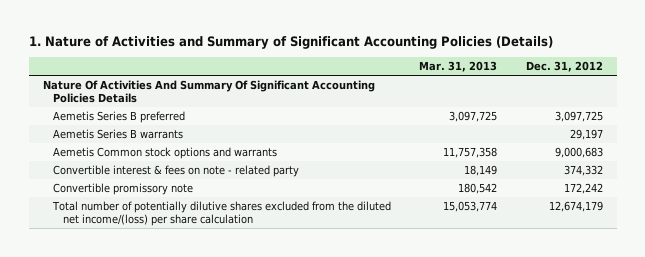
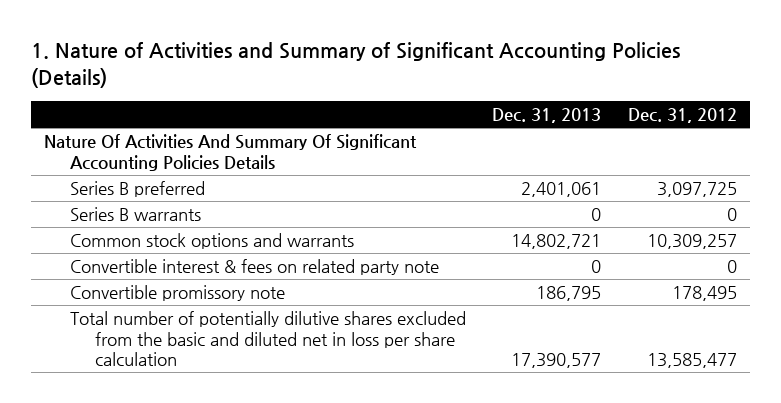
[419,61,498,73] Mar. 31, 2013 -> none
none -> [492,107,602,123] Dec. 31, 2013
[52,111,185,124] Aemetis Series B preferred -> [69,181,205,198] Series B preferred
[52,129,183,140] Aemetis Series B warrants -> [69,207,201,222] Series B warrants
[569,129,603,141] 29,197 -> [726,208,737,222] 0
[52,147,277,160] Aemetis Common stock options and warrants -> [69,233,354,250] Common stock options and warrants
[554,147,603,159] 9,000,683 -> [646,234,737,250] 10,309,257
[52,165,299,178] Convertible interest & fees on note - related party -> [69,259,439,276] Convertible interest & fees on related party note
[563,165,603,177] 374,332 -> [726,260,737,274] 0
[563,183,603,195] 172,242 -> [671,286,737,302] 178,495
[51,201,391,227] Total number of potentially dilutive shares excluded from the diluted net income/(loss) per share calculation -> [69,311,466,367] Total number of potentially dilutive shares excluded from the basic and diluted net in loss per share calculation
[548,201,603,213] 12,674,179 -> [646,353,737,369] 13,585,477

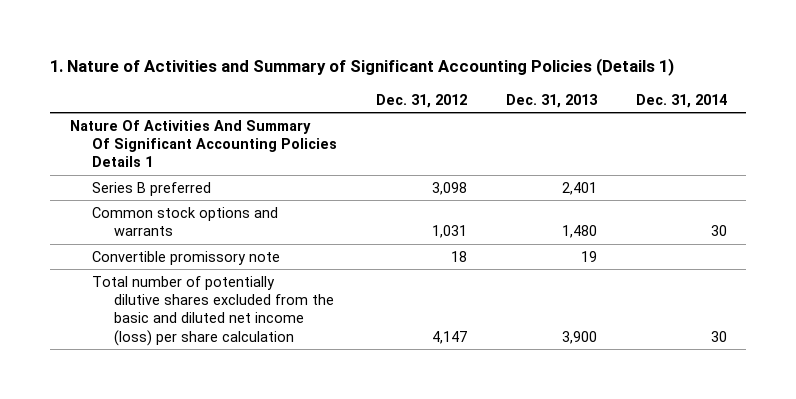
[30,42,680,88] 1. Nature of Activities and Summary of Significant Accounting Policies (Details) -> [50,58,675,77] 1. Nature of Activities and Summary of Significant Accounting Policies (Details 1)
none -> [635,93,727,108] Dec. 31, 2014
[69,207,201,222] Series B warrants -> none
[69,259,439,276] Convertible interest & fees on related party note -> none
[44,134,418,171] Nature Of Activities And Summary Of Significant Accounting Policies Details -> [69,119,337,168] Nature Of Activities And Summary Of Significant Accounting Policies Details 1
[521,182,602,198] 2,401,061 -> [561,181,597,195] 2,401
[656,182,737,198] 3,097,725 -> [431,181,467,195] 3,098
[511,234,602,250] 14,802,721 -> [561,225,597,239] 1,480
[646,234,737,250] 10,309,257 -> [431,225,467,239] 1,031
[536,286,602,302] 186,795 -> [580,250,597,262] 19
[671,286,737,302] 178,495 -> [450,250,467,262] 18
[69,311,466,367] Total number of potentially dilutive shares excluded from the basic and diluted net in loss per share calculation -> [91,275,335,346] Total number of potentially dilutive shares excluded from the basic and diluted net income (loss) per share calculation
[511,353,602,369] 17,390,577 -> [561,330,597,344] 3,900
[646,353,737,369] 13,585,477 -> [431,330,467,344] 4,147

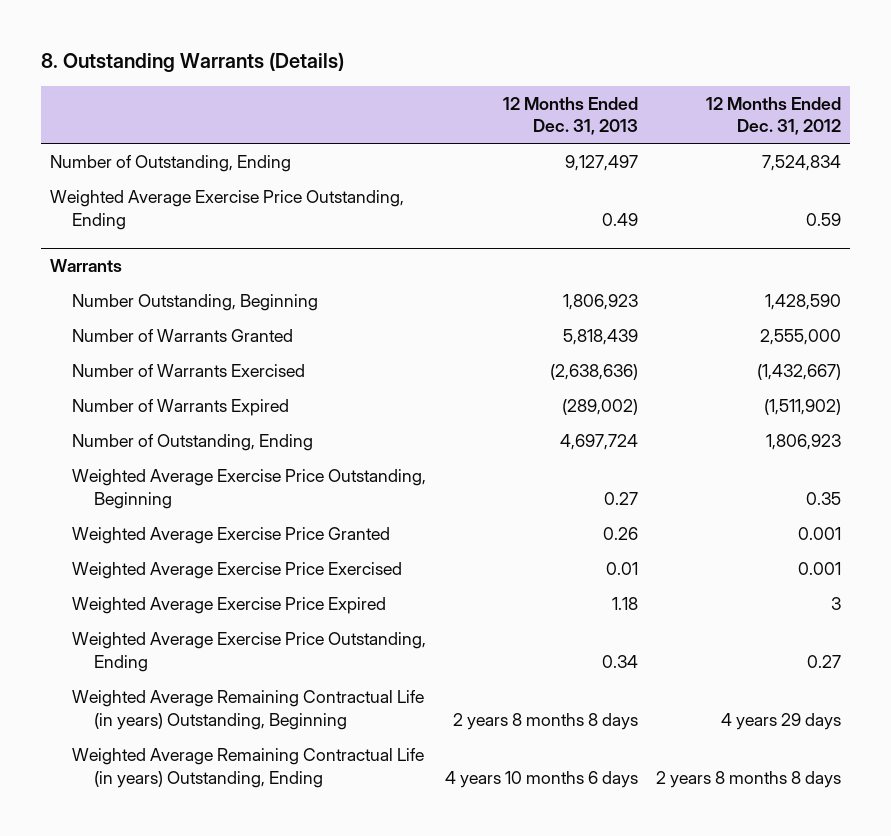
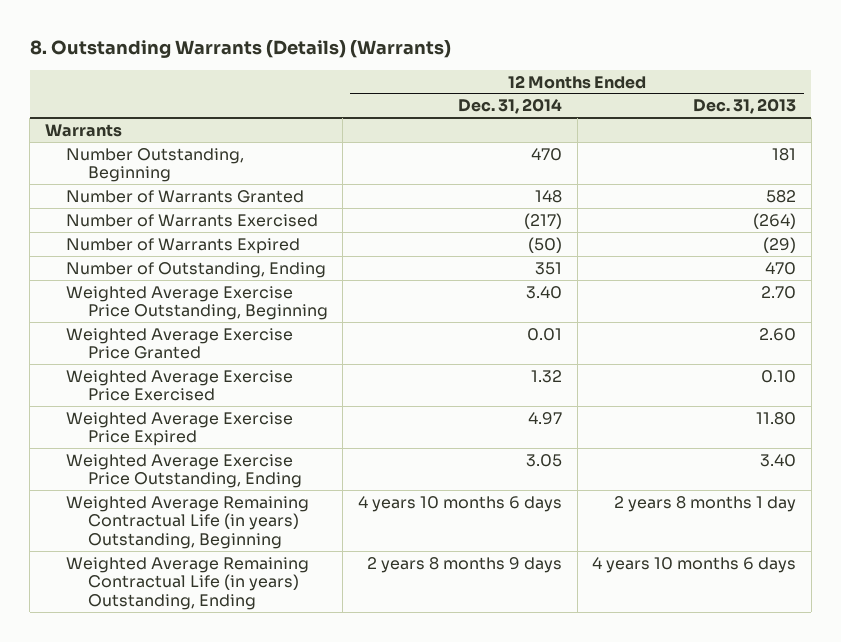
[41,52,345,73] 8. Outstanding Warrants (Details) -> [29,40,451,59] 8. Outstanding Warrants (Details) (Warrants)
[705,96,841,136] 12 Months Ended Dec. 31, 2012 -> none
none -> [457,98,562,115] Dec. 31, 2014
[50,154,292,172] Number of Outstanding, Ending -> none
[50,189,405,230] Weighted Average Exercise Price Outstanding, Ending -> none
[562,293,638,310] 1,806,923 -> [772,147,797,161] 181
[562,328,638,345] 5,818,439 -> [766,189,797,203] 582
[549,363,638,380] (2,638,636) -> [753,212,797,229] (264)
[561,398,638,415] (289,002) -> [763,236,797,253] (29)
[559,433,638,450] 4,697,724 -> [765,261,797,275] 470
[603,491,638,505] 0.27 -> [761,285,797,299] 2.70
[602,526,638,540] 0.26 -> [759,327,797,341] 2.60
[605,561,638,575] 0.01 -> [761,369,797,383] 0.10
[611,596,638,610] 1.18 -> [756,411,797,425] 11.80
[601,654,638,668] 0.34 -> [760,453,797,467] 3.40
[452,712,638,730] 2 years 8 months 8 days -> [614,495,797,512] 2 years 8 months 1 day

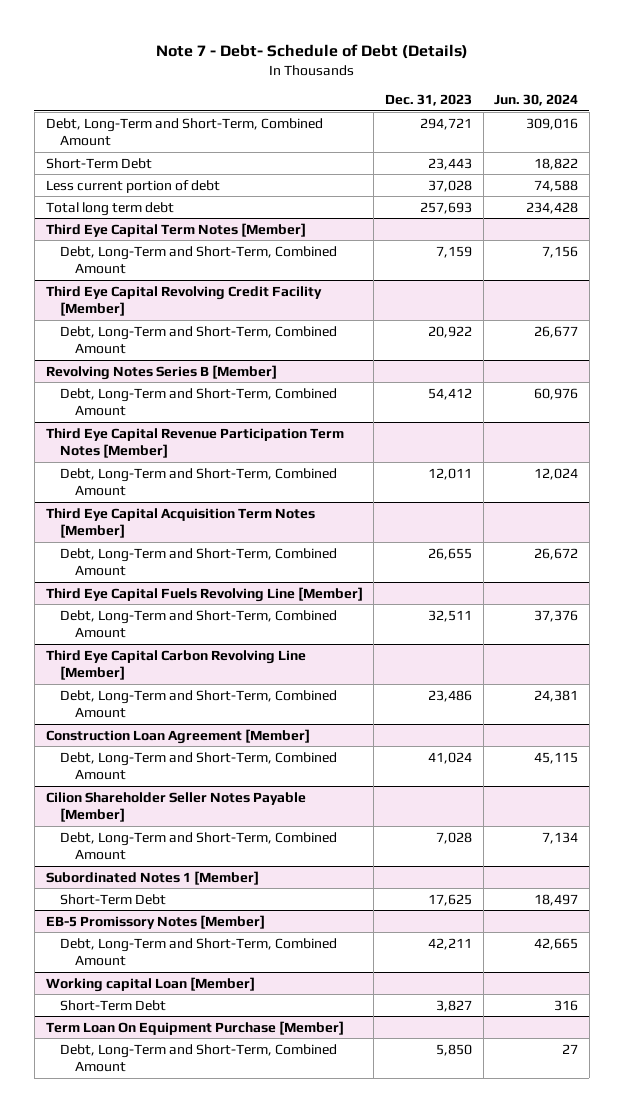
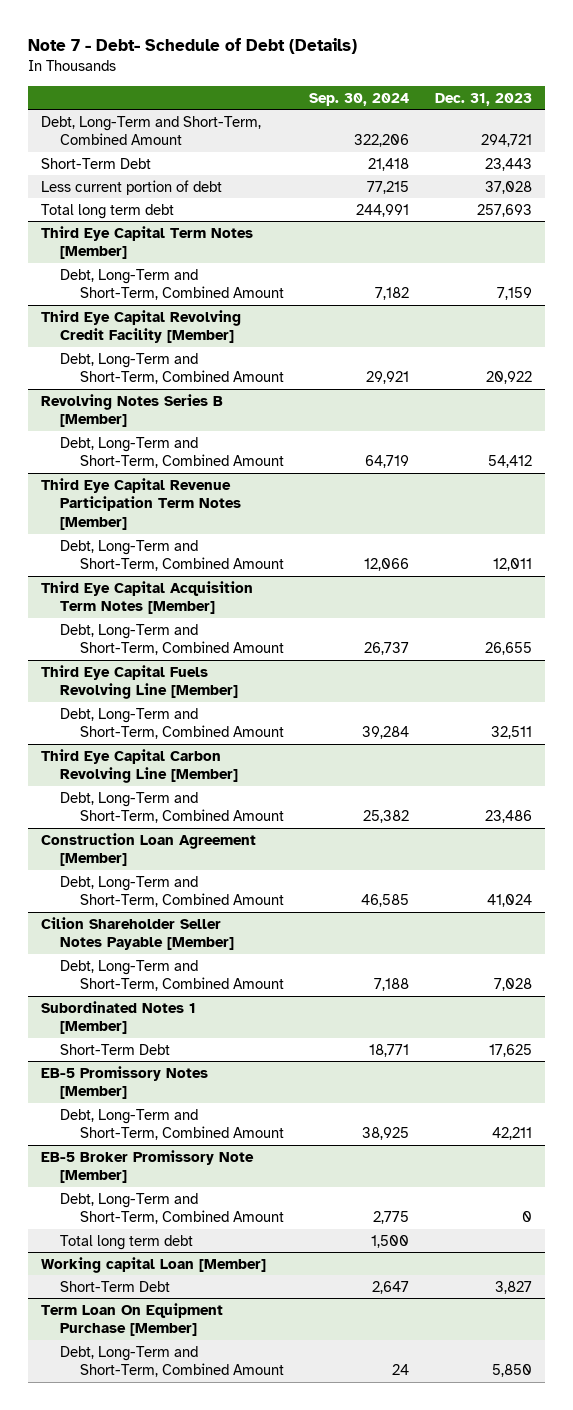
[494,94,579,107] Jun. 30, 2024 -> none
none -> [309,92,410,106] Sep. 30, 2024
none -> [41,1149,255,1184] EB-5 Broker Promissory Note [Member]
none -> [60,1192,284,1225] Debt, Long-Term and Short-Term, Combined Amount
none -> [60,1234,194,1250] Total long term debt

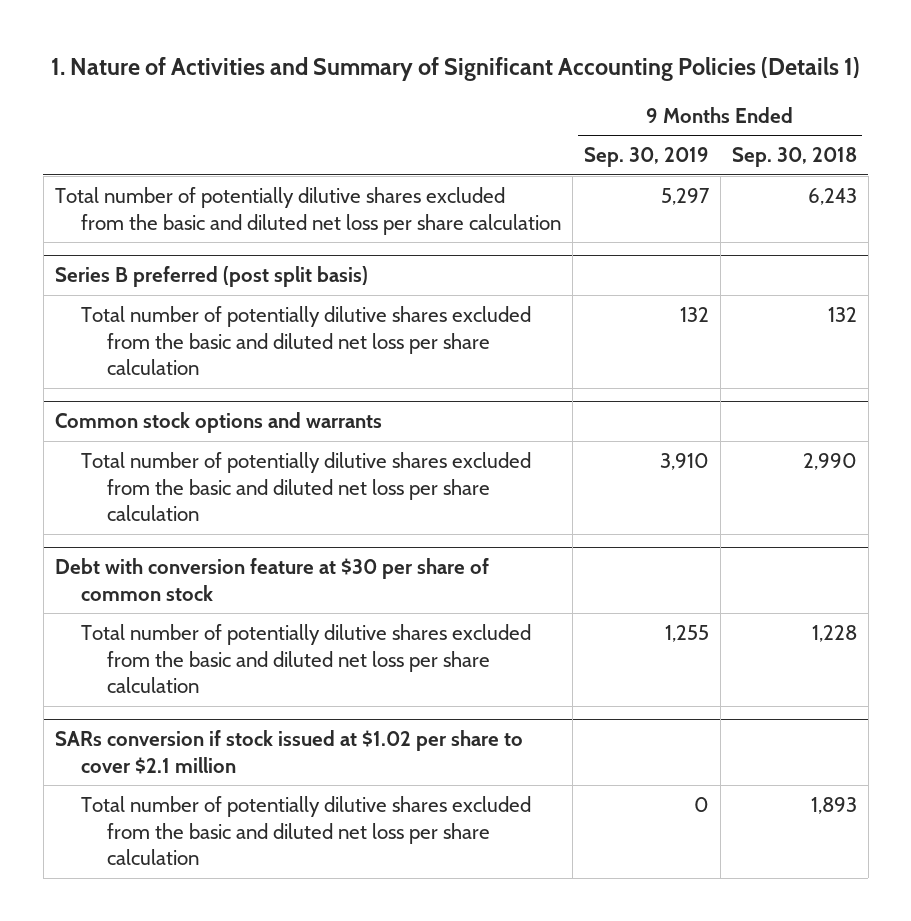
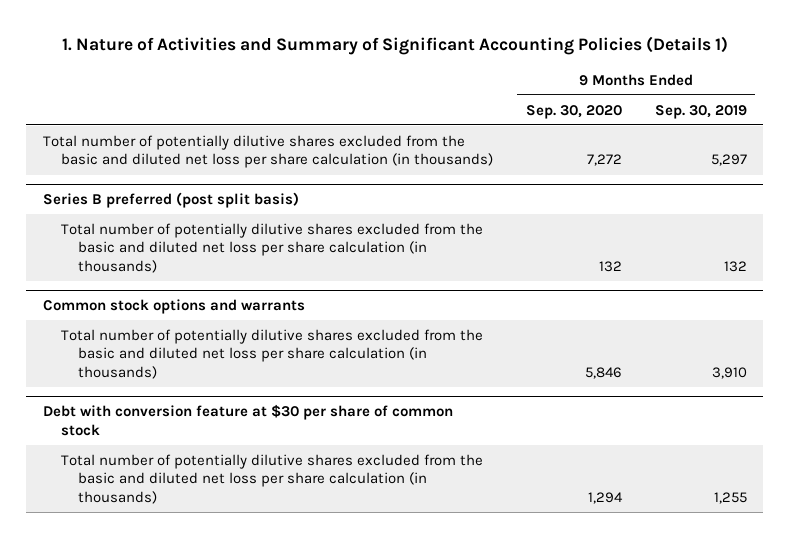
[731,147,857,168] Sep. 30, 2018 -> none
none -> [525,104,622,119] Sep. 30, 2020
[54,186,561,235] Total number of potentially dilutive shares excluded from the basic and diluted net loss per share calculation -> [42,134,493,169] Total number of potentially dilutive shares excluded from the basic and diluted net loss per share calculation (in thousands)
[80,305,531,376] Total number of potentially dilutive shares excluded from the basic and diluted net loss per share calculation -> [60,222,483,273] Total number of potentially dilutive shares excluded from the basic and diluted net loss per share calculation (in thousands)
[80,451,531,522] Total number of potentially dilutive shares excluded from the basic and diluted net loss per share calculation -> [60,328,483,379] Total number of potentially dilutive shares excluded from the basic and diluted net loss per share calculation (in thousands)
[54,730,523,774] SARs conversion if stock issued at $1.02 per share to cover $2.1 million -> none
[80,795,531,866] Total number of potentially dilutive shares excluded from the basic and diluted net loss per share calculation -> none
[80,623,531,694] Total number of potentially dilutive shares excluded from the basic and diluted net loss per share calculation -> [60,453,483,504] Total number of potentially dilutive shares excluded from the basic and diluted net loss per share calculation (in thousands)

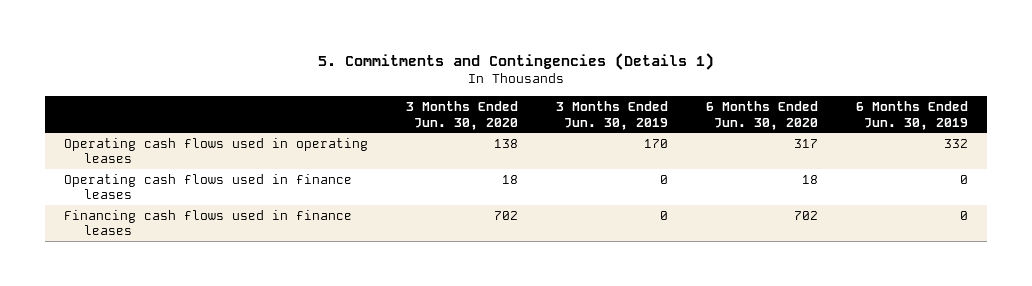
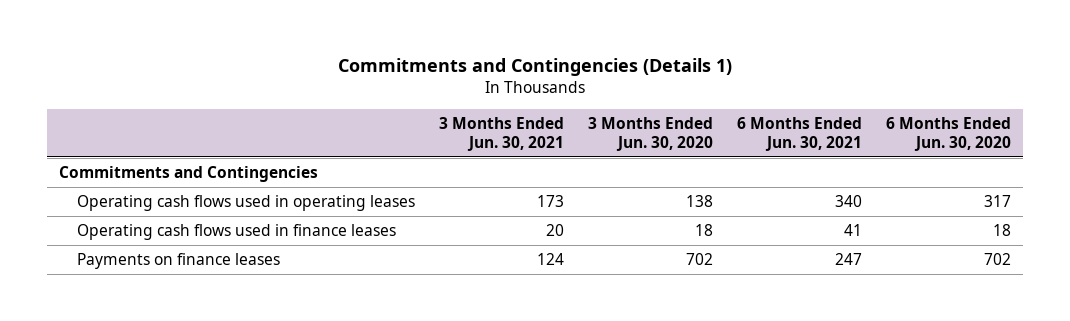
[318,52,715,70] 5. Commitments and Contingencies (Details 1) -> [337,57,732,76] Commitments and Contingencies (Details 1)
[556,101,669,130] 3 Months Ended Jun. 30, 2019 -> none
[855,101,968,130] 6 Months Ended Jun. 30, 2019 -> none
none -> [439,116,565,151] 3 Months Ended Jun. 30, 2021
none -> [736,116,862,151] 6 Months Ended Jun. 30, 2021
none -> [59,166,319,183] Commitments and Contingencies
[64,209,353,236] Financing cash flows used in finance leases -> [77,253,281,270] Payments on finance leases

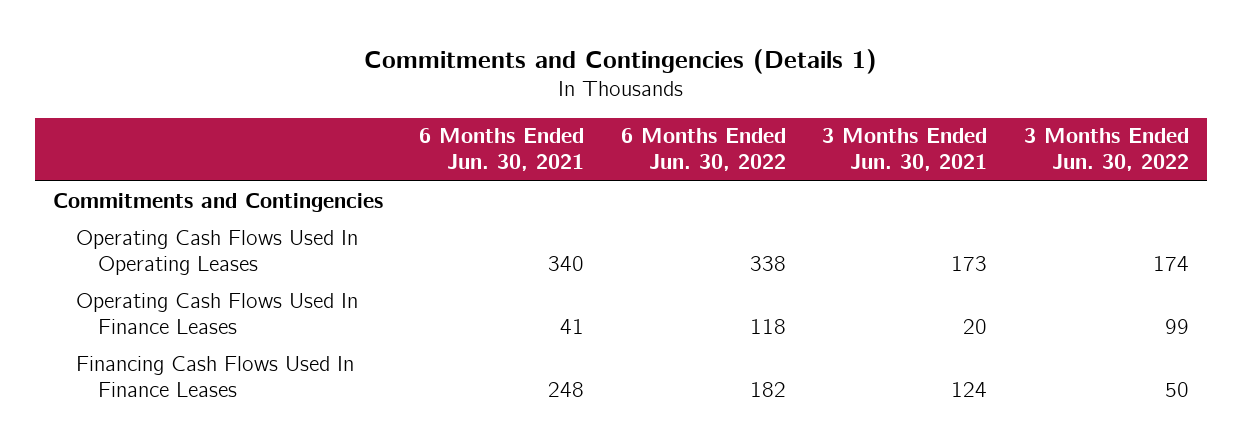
[587,116,713,151] 3 Months Ended Jun. 30, 2020 -> none
[885,116,1011,151] 6 Months Ended Jun. 30, 2020 -> none
none -> [620,128,786,172] 6 Months Ended Jun. 30, 2022
none -> [1023,128,1189,172] 3 Months Ended Jun. 30, 2022
[77,253,281,270] Payments on finance leases -> none
[77,195,416,212] Operating cash flows used in operating leases -> [75,229,358,275] Operating Cash Flows Used In Operating Leases
[77,224,397,241] Operating cash flows used in finance leases -> [75,292,358,334] Operating Cash Flows Used In Finance Leases
none -> [75,355,354,397] Financing Cash Flows Used In Finance Leases

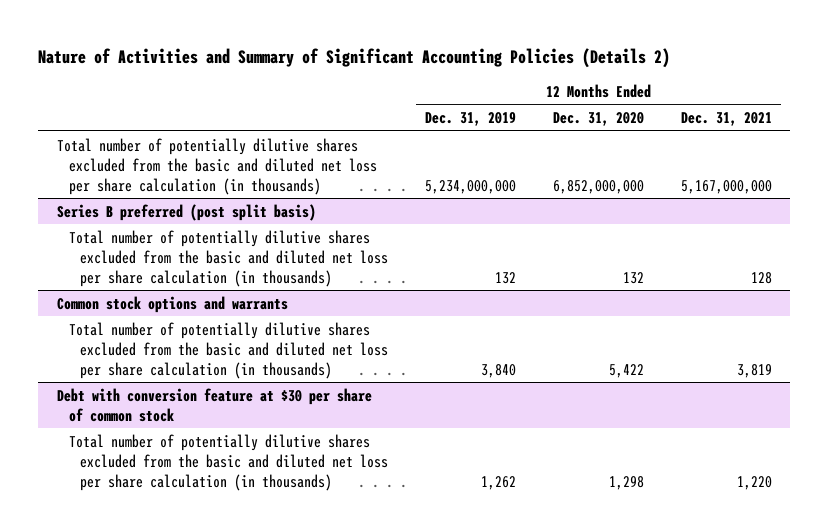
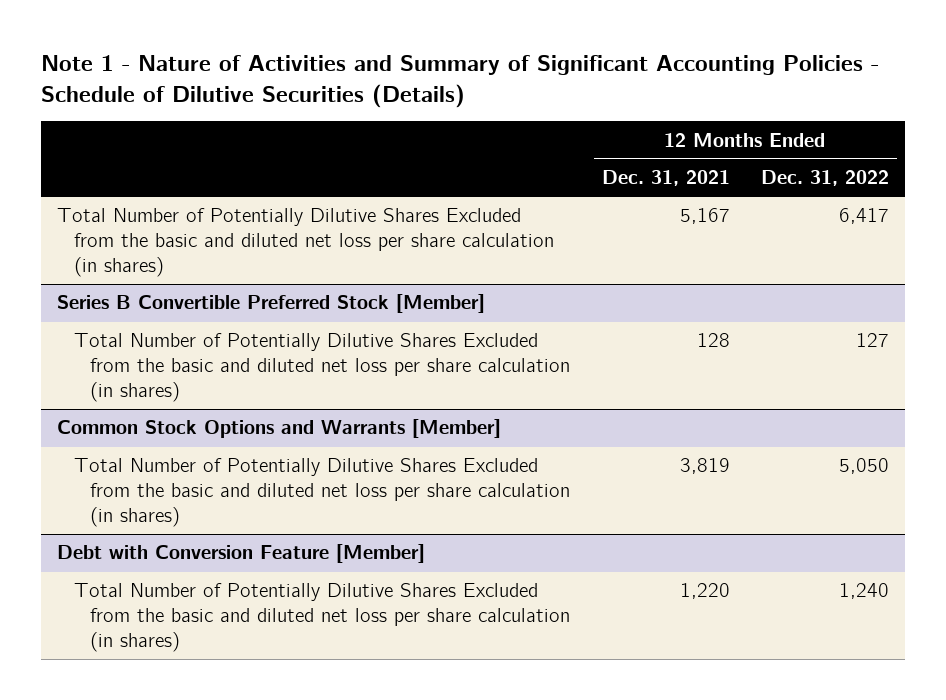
[38,47,671,68] Nature of Activities and Summary of Significant Accounting Policies (Details 2) -> [41,55,880,108] Note 1 - Nature of Activities and Summary of Significant Accounting Policies - Schedule of Dilutive Securities (Details)
[425,112,517,127] Dec. 31, 2019 -> none
[553,112,645,127] Dec. 31, 2020 -> none
none -> [760,170,889,187] Dec. 31, 2022
[56,203,316,221] Series B preferred (post split basis) -> none
[56,137,377,195] Total number of potentially dilutive shares excluded from the basic and diluted net loss per share calculation (in thousands) -> [56,208,554,277] Total Number of Potentially Dilutive Shares Excluded from the basic and diluted net loss per share calculation (in shares)
[681,179,773,194] 5,167,000,000 -> [679,208,730,225] 5,167
none -> [56,294,485,314] Series B Convertible Preferred Stock [Member]
[68,229,389,287] Total number of potentially dilutive shares excluded from the basic and diluted net loss per share calculation (in thousands) -> [73,333,571,402] Total Number of Potentially Dilutive Shares Excluded from the basic and diluted net loss per share calculation (in shares)
[56,295,288,313] Common stock options and warrants -> [56,419,501,439] Common Stock Options and Warrants [Member]
[68,321,389,379] Total number of potentially dilutive shares excluded from the basic and diluted net loss per share calculation (in thousands) -> [73,458,571,527] Total Number of Potentially Dilutive Shares Excluded from the basic and diluted net loss per share calculation (in shares)
[56,387,372,422] Debt with conversion feature at $30 per share of common stock -> [56,544,425,564] Debt with Conversion Feature [Member]
[68,433,389,491] Total number of potentially dilutive shares excluded from the basic and diluted net loss per share calculation (in thousands) -> [73,583,571,652] Total Number of Potentially Dilutive Shares Excluded from the basic and diluted net loss per share calculation (in shares)

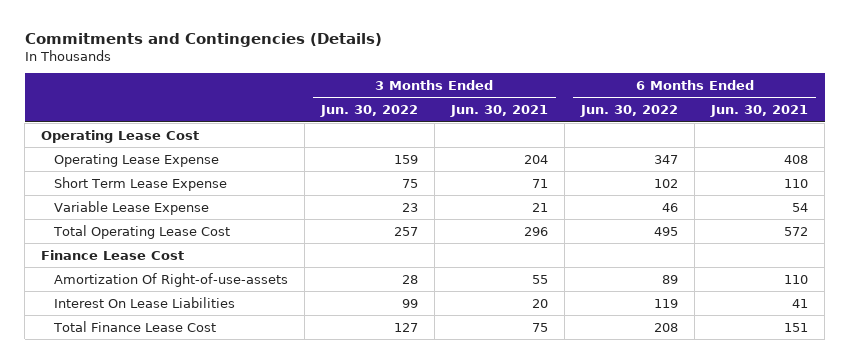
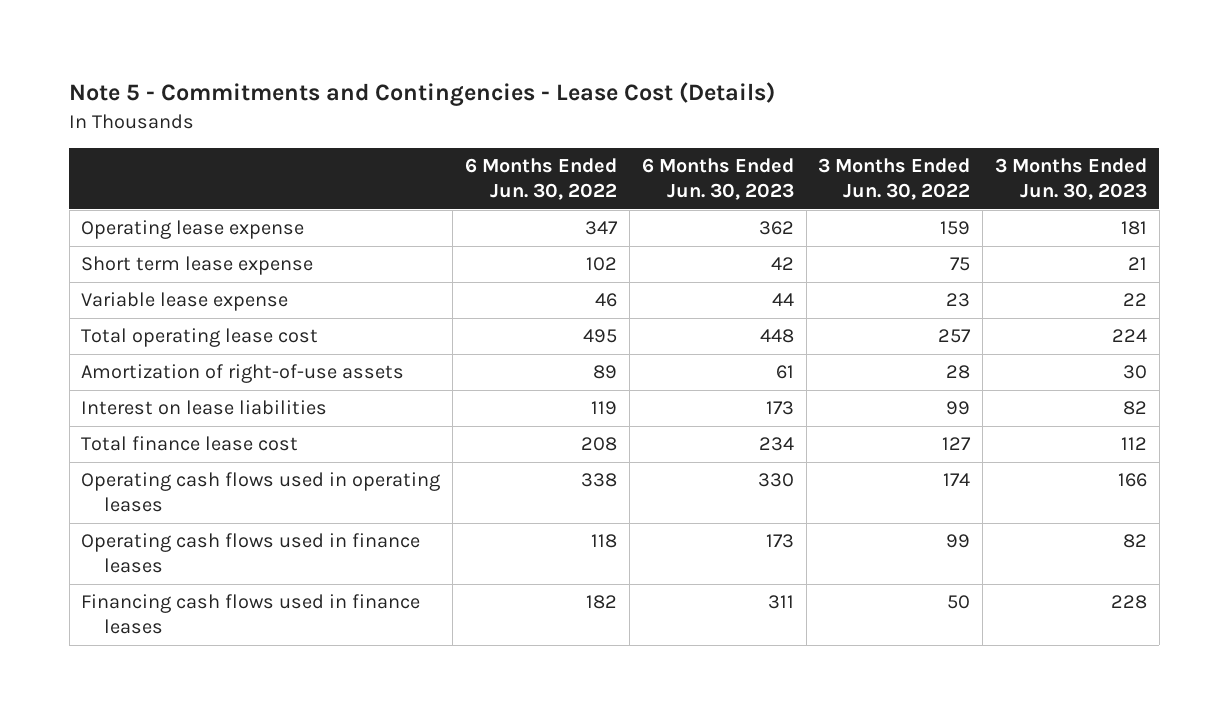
[24,32,382,47] Commitments and Contingencies (Details) -> [69,82,776,107] Note 5 - Commitments and Contingencies - Lease Cost (Details)
[449,105,548,118] Jun. 30, 2021 -> none
[710,105,809,118] Jun. 30, 2021 -> none
none -> [641,158,794,201] 6 Months Ended Jun. 30, 2023
none -> [995,158,1148,201] 3 Months Ended Jun. 30, 2023
[41,129,200,143] Operating Lease Cost -> none
[41,249,185,260] Finance Lease Cost -> none
[53,153,219,167] Operating Lease Expense -> [81,220,305,240] Operating lease expense
[53,176,227,191] Short Term Lease Expense -> [81,256,314,276] Short term lease expense
[53,200,209,215] Variable Lease Expense -> [81,292,289,312] Variable lease expense
[52,224,230,239] Total Operating Lease Cost -> [81,328,319,348] Total operating lease cost
[53,272,288,287] Amortization Of Right-of-use-assets -> [81,364,405,384] Amortization of right-of-use assets
[53,296,235,308] Interest On Lease Liabilities -> [81,400,328,416] Interest on lease liabilities
[52,320,216,332] Total Finance Lease Cost -> [81,436,299,452] Total finance lease cost
none -> [81,472,441,513] Operating cash flows used in operating leases
none -> [81,533,421,574] Operating cash flows used in finance leases
none -> [81,594,421,635] Financing cash flows used in finance leases

